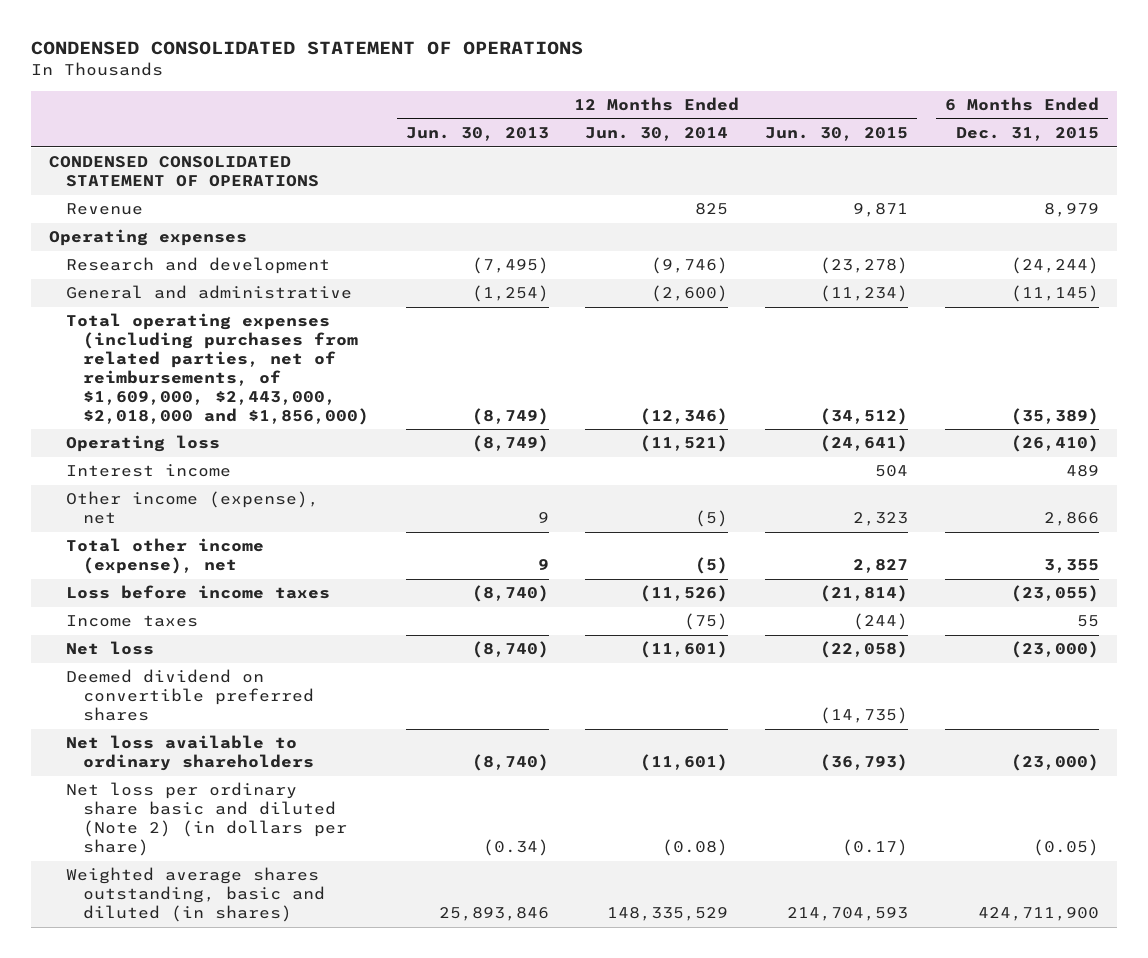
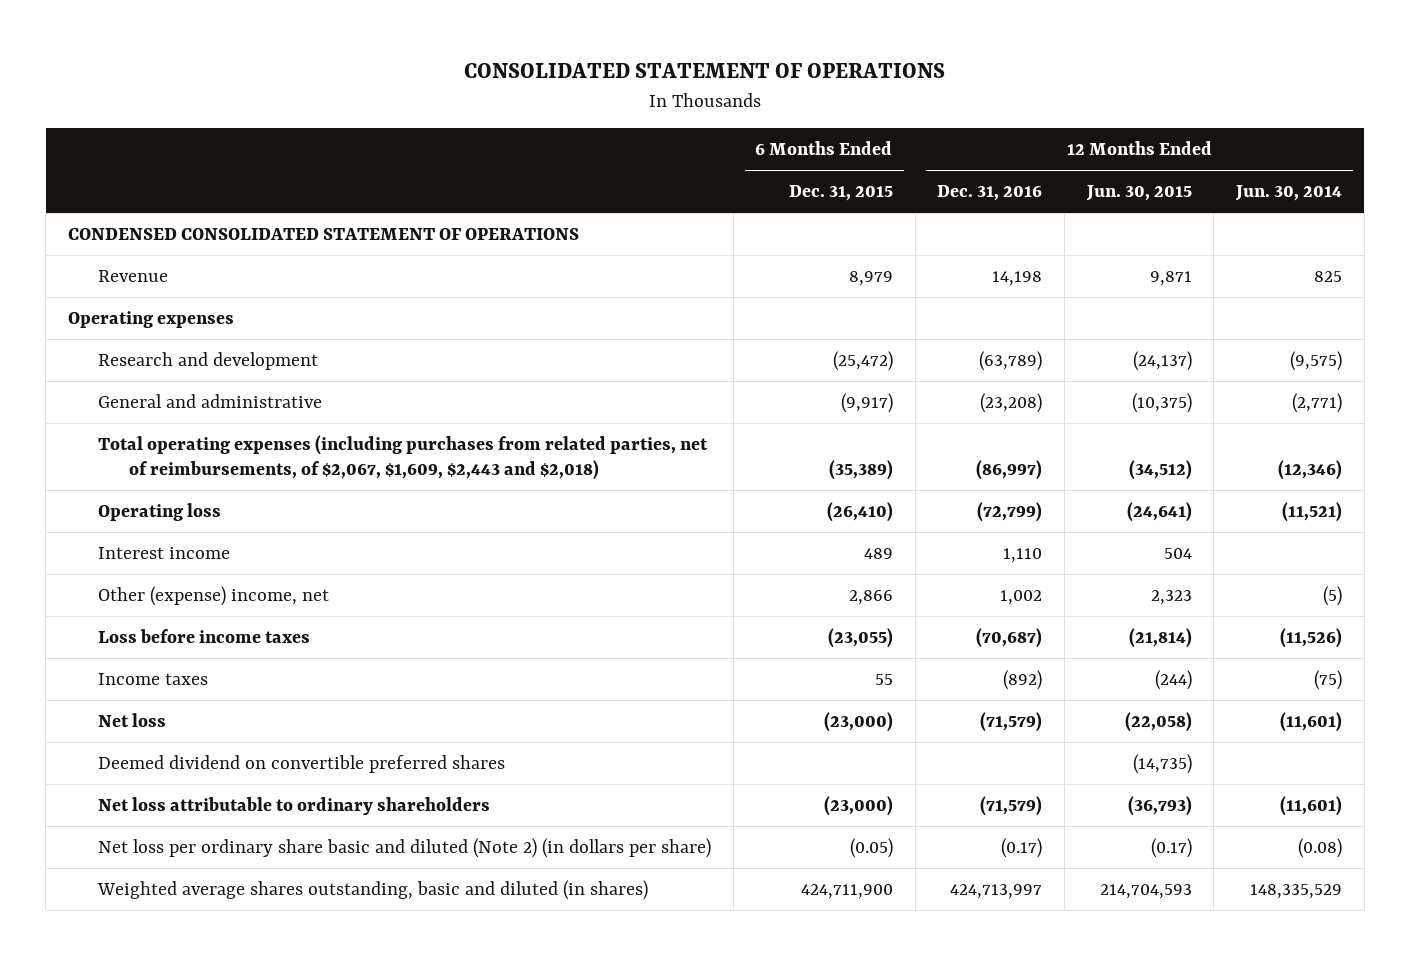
[30,41,583,56] CONDENSED CONSOLIDATED STATEMENT OF OPERATIONS -> [463,63,945,79] CONSOLIDATED STATEMENT OF OPERATIONS
[405,127,549,142] Jun. 30, 2013 -> none
none -> [937,185,1043,202] Dec. 31, 2016
[651,257,729,275] (9,746) -> [1289,351,1342,372] (9,575)
[820,257,909,275] (23,278) -> [1132,351,1192,372] (24,137)
[1010,257,1099,275] (24,244) -> [832,351,893,372] (25,472)
[651,285,729,303] (2,600) -> [1291,393,1342,414] (2,771)
[820,285,909,303] (11,234) -> [1131,393,1192,414] (10,375)
[1010,285,1099,303] (11,145) -> [840,393,893,414] (9,917)
[66,313,370,425] Total operating expenses (including purchases from related parties, net of reimbursements, of $1,609,000, $2,443,000, $2,018,000 and $1,856,000) -> [98,435,709,481] Total operating expenses (including purchases from related parties, net of reimbursements, of $2,067, $1,609, $2,443 and $2,018)
[66,538,265,575] Total other income (expense), net -> none
[66,491,320,525] Other income (expense), net -> [98,586,330,607] Other (expense) income, net
[66,735,315,772] Net loss available to ordinary shareholders -> [98,797,491,816] Net loss attributable to ordinary shareholders

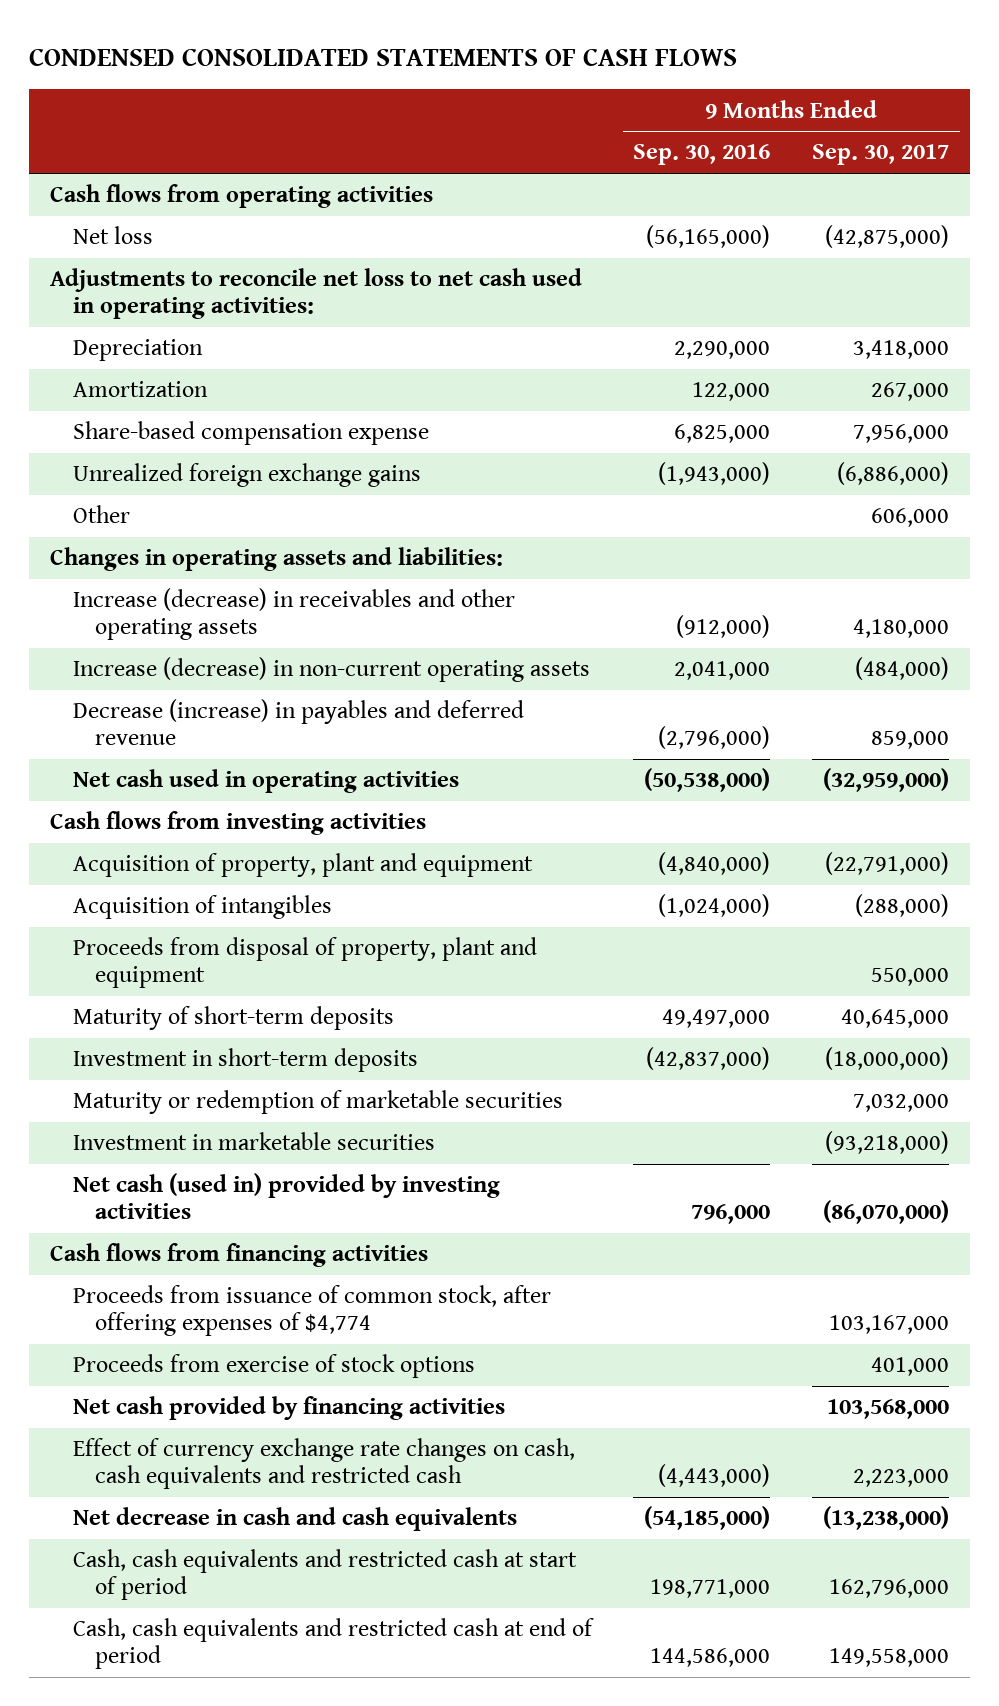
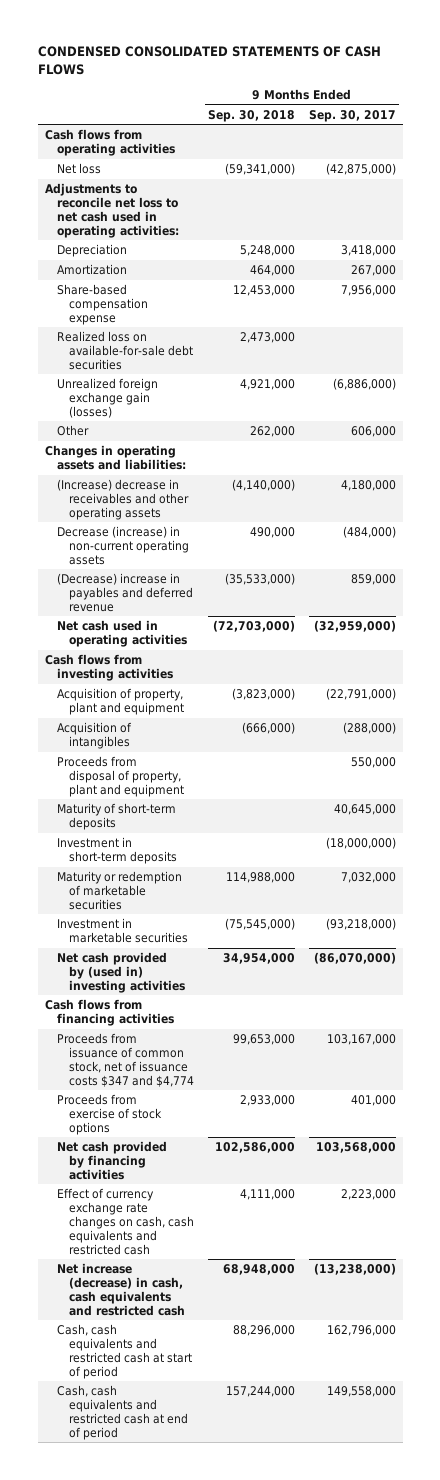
[633,144,771,166] Sep. 30, 2016 -> none
none -> [207,109,295,122] Sep. 30, 2018
none -> [57,330,194,370] Realized loss on available-for-sale debt securities
[72,463,421,488] Unrealized foreign exchange gains -> [57,377,159,418] Unrealized foreign exchange gain (losses)
[72,588,515,641] Increase (decrease) in receivables and other operating assets -> [57,478,190,520] (Increase) decrease in receivables and other operating assets
[72,657,590,683] Increase (decrease) in non-current operating assets -> [57,525,190,565] Decrease (increase) in non-current operating assets
[72,699,524,746] Decrease (increase) in payables and deferred revenue -> [57,572,194,612] (Decrease) increase in payables and deferred revenue
[72,1173,500,1220] Net cash (used in) provided by investing activities -> [57,951,186,993] Net cash provided by (used in) investing activities
[72,1285,551,1337] Proceeds from issuance of common stock, after offering expenses of $4,774 -> [57,1032,195,1087] Proceeds from issuance of common stock, net of issuance costs $347 and $4,774
[72,1507,517,1532] Net decrease in cash and cash equivalents -> [57,1262,186,1316] Net increase (decrease) in cash, cash equivalents and restricted cash

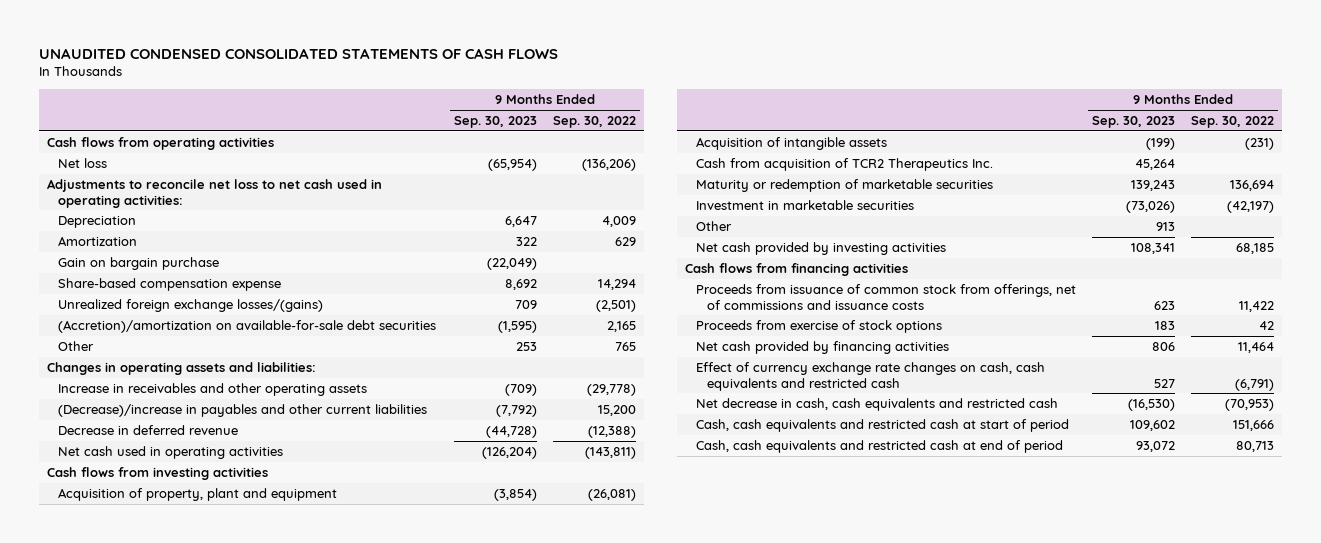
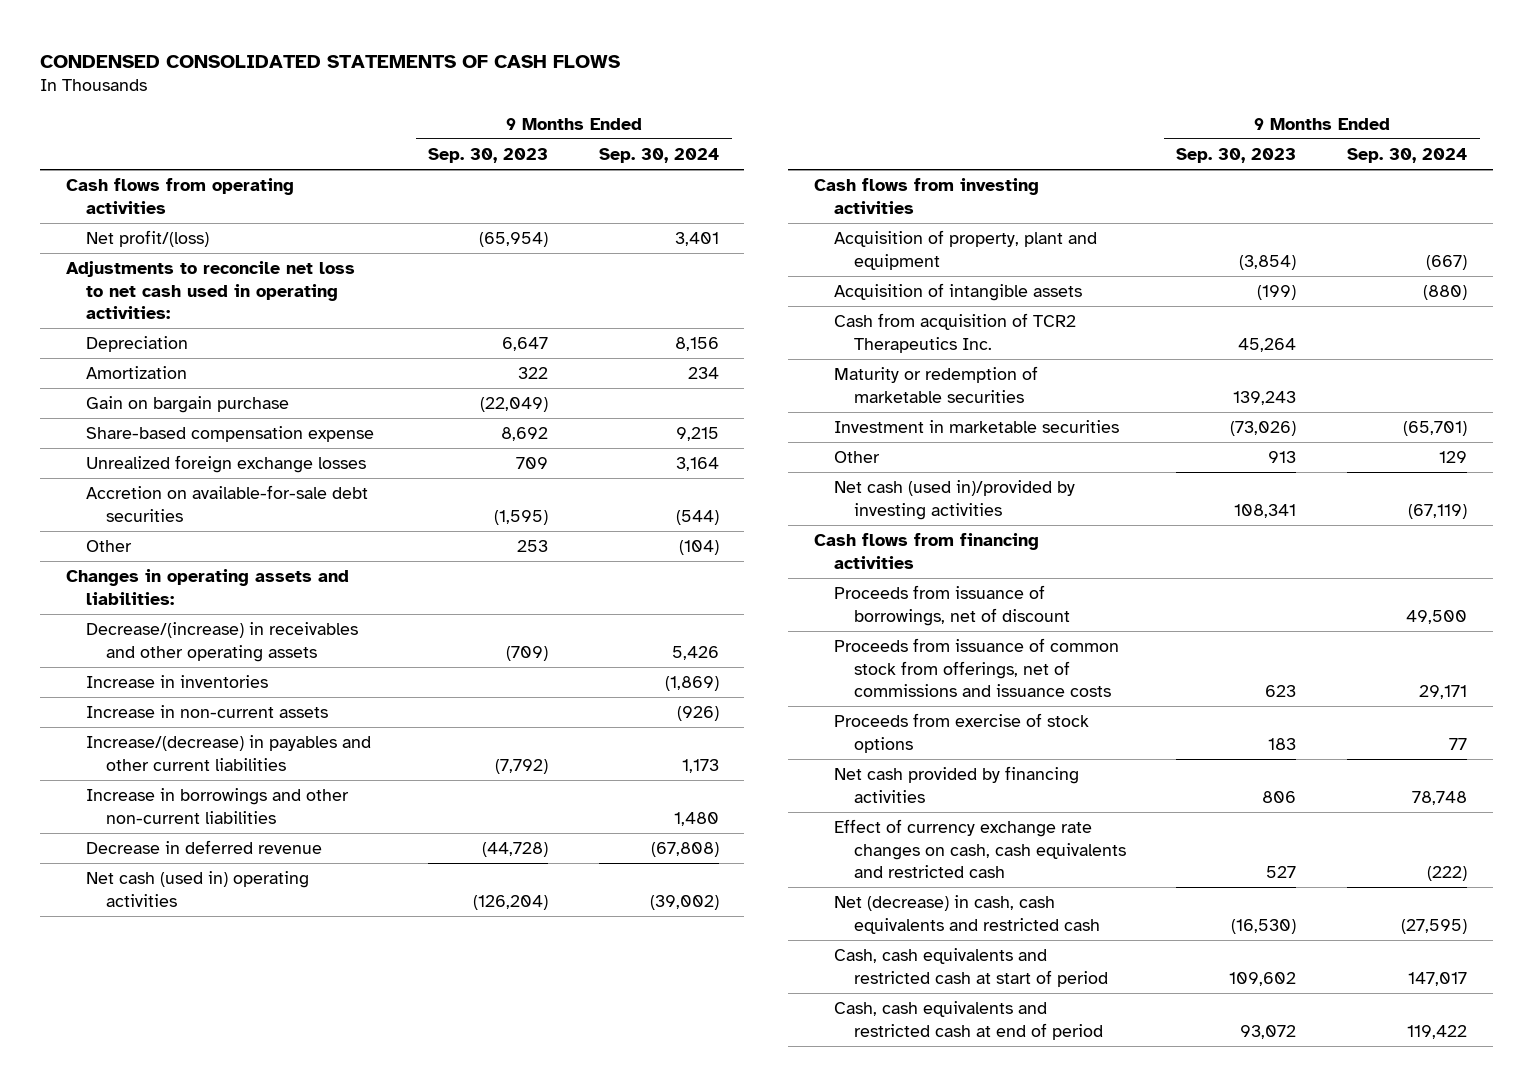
[38,47,558,59] UNAUDITED CONDENSED CONSOLIDATED STATEMENTS OF CASH FLOWS -> [40,54,621,68] CONDENSED CONSOLIDATED STATEMENTS OF CASH FLOWS
[553,116,637,129] Sep. 30, 2022 -> none
none -> [599,147,720,163] Sep. 30, 2024
[58,158,108,169] Net loss -> [85,229,209,247] Net profit/(loss)
[58,299,324,313] Unrealized foreign exchange losses/(gains) -> [85,454,366,473] Unrealized foreign exchange losses
[58,320,437,334] (Accretion)/amortization on available-for-sale debt securities -> [85,484,368,522] Accretion on available-for-sale debt securities
[58,383,368,397] Increase in receivables and other operating assets -> [85,621,358,662] Decrease/(increase) in receivables and other operating assets
none -> [85,674,268,688] Increase in inventories
none -> [85,704,328,718] Increase in non-current assets
[58,404,428,418] (Decrease)/increase in payables and other current liabilities -> [85,734,371,771] Increase/(decrease) in payables and other current liabilities
none -> [85,787,349,824] Increase in borrowings and other non-current liabilities
[58,446,284,460] Net cash used in operating activities -> [85,870,309,907] Net cash (used in) operating activities
[695,242,946,256] Net cash provided by investing activities -> [833,479,1075,520] Net cash (used in)/provided by investing activities
none -> [833,584,1070,626] Proceeds from issuance of borrowings, net of discount
[695,398,1058,412] Net decrease in cash, cash equivalents and restricted cash -> [833,894,1100,934] Net (decrease) in cash, cash equivalents and restricted cash

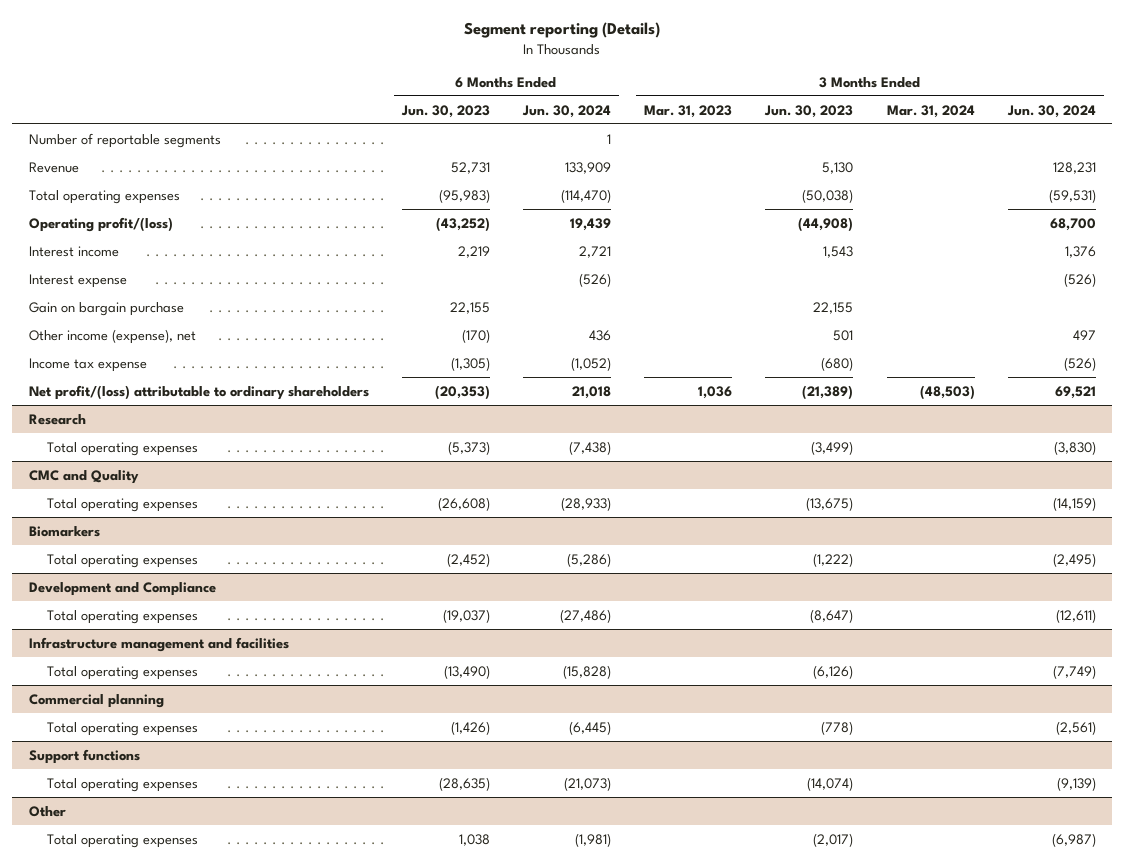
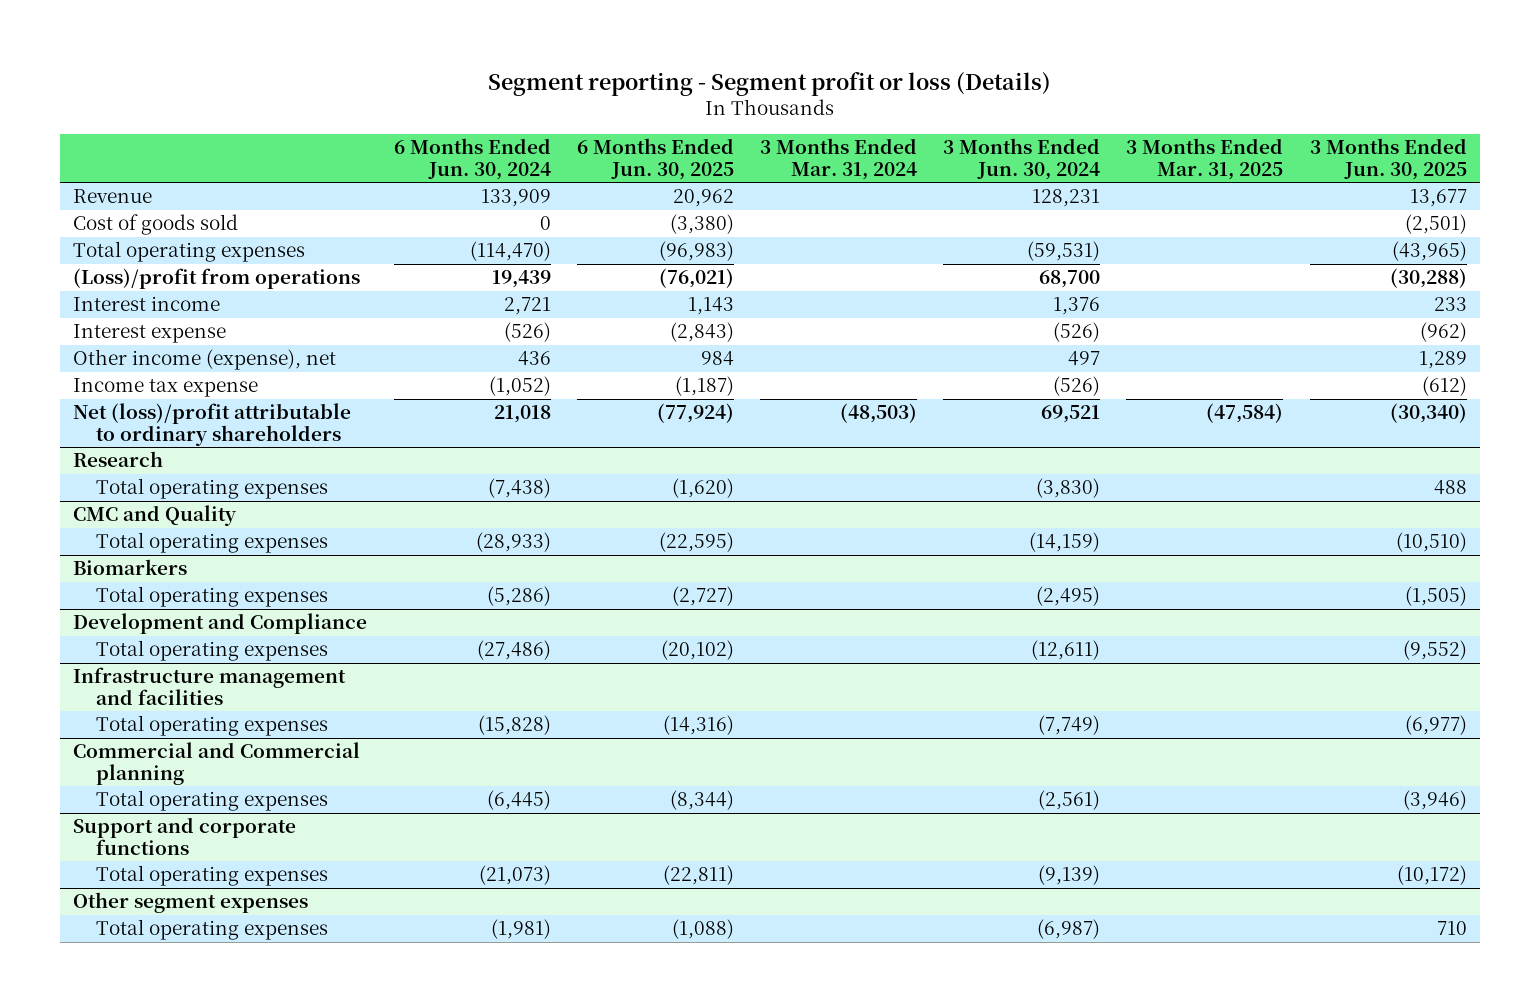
[464,22,661,39] Segment reporting (Details) -> [488,71,1052,96] Segment reporting - Segment profit or loss (Details)
[400,104,490,118] Jun. 30, 2023 -> none
[644,104,733,118] Mar. 31, 2023 -> none
[764,104,854,118] Jun. 30, 2023 -> none
none -> [576,137,734,180] 6 Months Ended Jun. 30, 2025
none -> [1126,137,1284,180] 3 Months Ended Mar. 31, 2025
none -> [1309,137,1467,180] 3 Months Ended Jun. 30, 2025
[28,132,221,148] Number of reportable segments -> none
none -> [73,214,239,236] Cost of goods sold
[28,216,173,232] Operating profit/(loss) -> [73,268,361,290] (Loss)/profit from operations
[28,301,184,316] Gain on bargain purchase -> none
[28,384,369,400] Net profit/(loss) attributable to ordinary shareholders -> [73,403,352,446] Net (loss)/profit attributable to ordinary shareholders
[28,693,164,708] Commercial planning -> [73,742,361,785] Commercial and Commercial planning
[28,748,140,764] Support functions -> [73,817,297,855] Support and corporate functions
[28,805,66,817] Other -> [73,892,309,914] Other segment expenses

